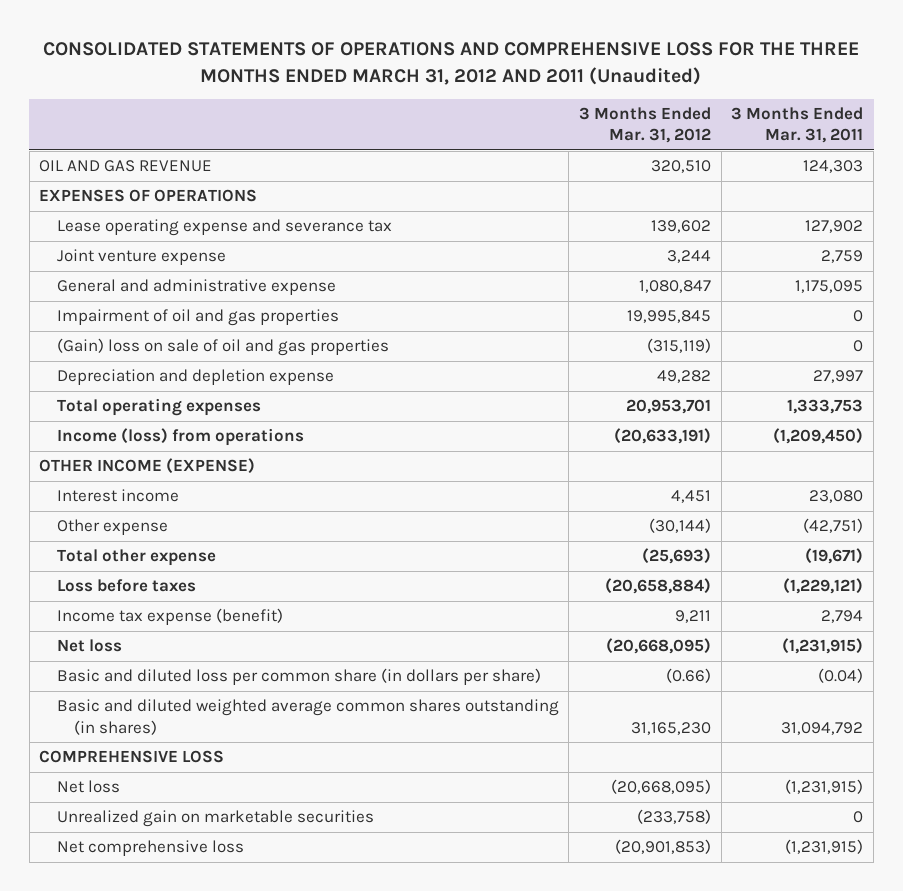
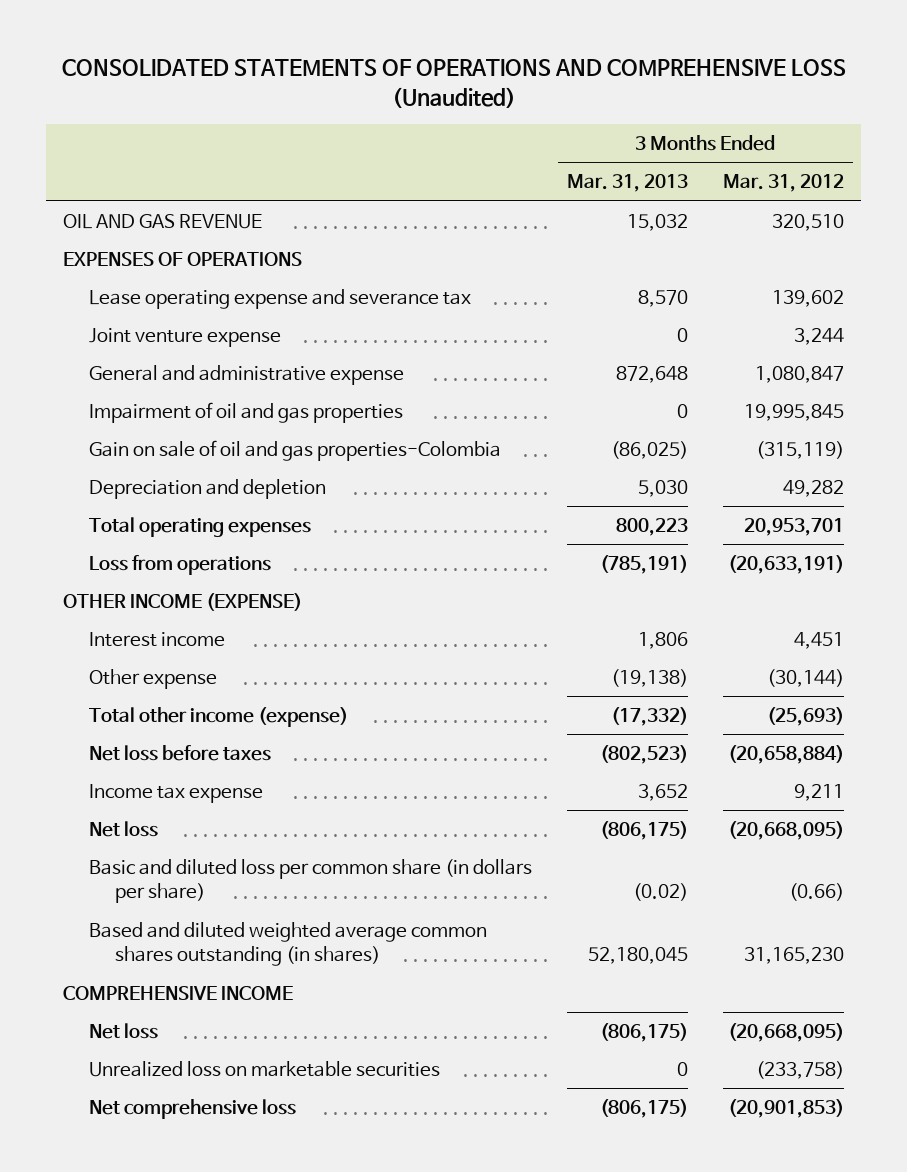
[43,42,860,85] CONSOLIDATED STATEMENTS OF OPERATIONS AND COMPREHENSIVE LOSS FOR THE THREE MONTHS ENDED MARCH 31, 2012 AND 2011 (Unaudited) -> [61,59,846,108] CONSOLIDATED STATEMENTS OF OPERATIONS AND COMPREHENSIVE LOSS (Unaudited)
[731,106,864,144] 3 Months Ended Mar. 31, 2011 -> none
none -> [566,174,688,193] Mar. 31, 2013
[56,338,389,357] (Gain) loss on sale of oil and gas properties -> [88,440,501,462] Gain on sale of oil and gas properties-Colombia
[56,369,334,386] Depreciation and depletion expense -> [88,479,326,500] Depreciation and depletion
[56,428,304,447] Income (loss) from operations -> [88,555,271,576] Loss from operations
[56,549,216,567] Total other expense -> [88,707,348,728] Total other income (expense)
[56,579,196,593] Loss before taxes -> [88,745,271,762] Net loss before taxes
[56,608,283,626] Income tax expense (benefit) -> [88,784,263,804] Income tax expense
[56,699,559,735] Basic and diluted weighted average common shares outstanding (in shares) -> [88,922,487,967] Based and diluted weighted average common shares outstanding (in shares)
[39,750,225,764] COMPREHENSIVE LOSS -> [63,986,294,1001] COMPREHENSIVE INCOME
[56,810,374,828] Unrealized gain on marketable securities -> [88,1061,440,1078] Unrealized loss on marketable securities

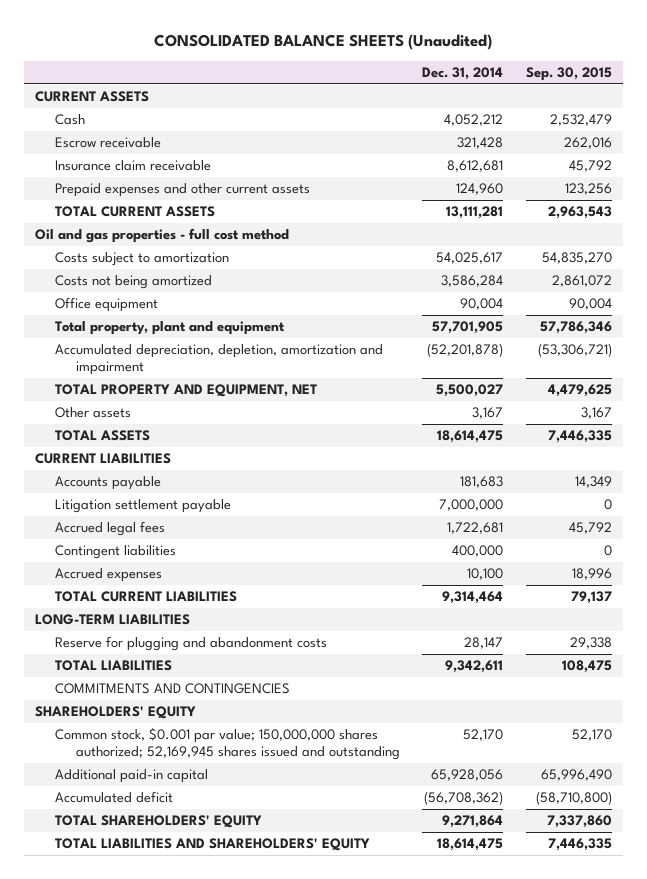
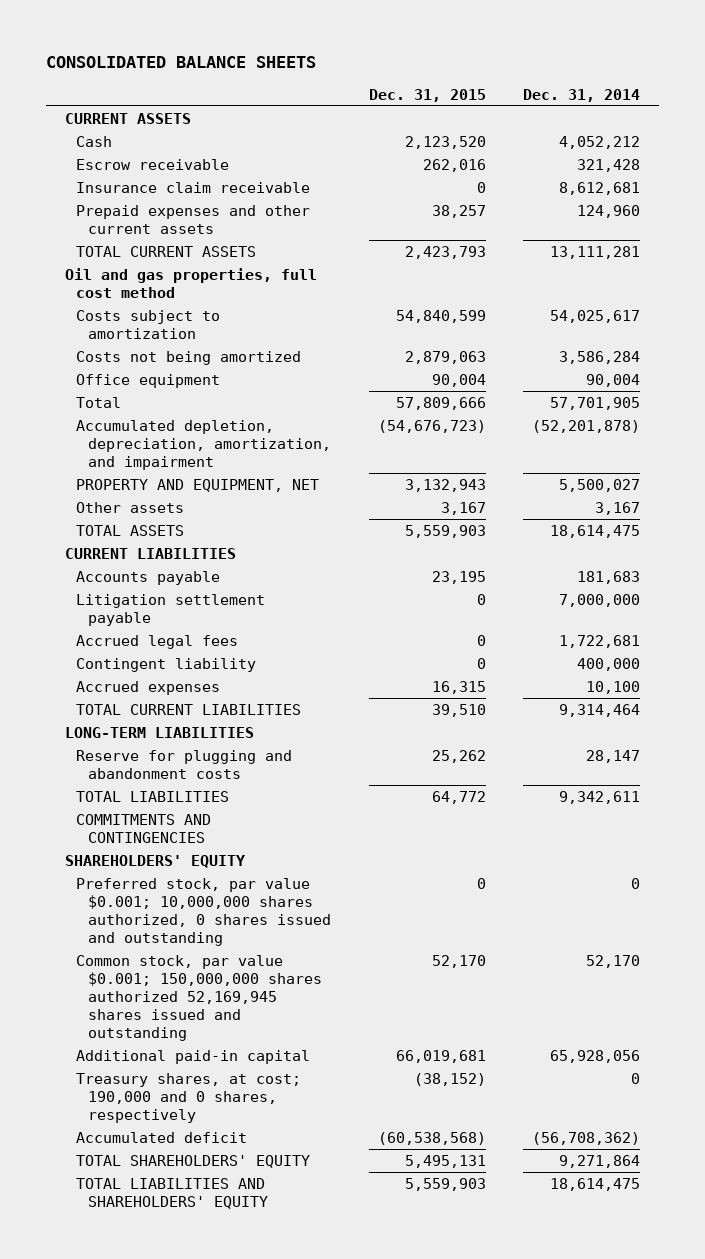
[154,34,493,51] CONSOLIDATED BALANCE SHEETS (Unaudited) -> [45,56,316,69] CONSOLIDATED BALANCE SHEETS
[525,67,612,82] Sep. 30, 2015 -> none
none -> [368,88,486,102] Dec. 31, 2015
[35,228,290,244] Oil and gas properties - full cost method -> [64,267,317,298] Oil and gas properties, full cost method
[55,321,286,336] Total property, plant and equipment -> [76,396,122,408] Total
[55,344,384,376] Accumulated depreciation, depletion, amortization and impairment -> [76,419,332,470] Accumulated depletion, depreciation, amortization, and impairment
[55,384,318,398] TOTAL PROPERTY AND EQUIPMENT, NET -> [76,478,320,492] PROPERTY AND EQUIPMENT, NET
[55,545,177,560] Contingent liabilities -> [76,657,257,672] Contingent liability
none -> [76,877,332,946] Preferred stock, par value $0.001; 10,000,000 shares authorized, 0 shares issued and outstanding
[55,727,400,761] Common stock, $0.001 par value; 150,000,000 shares authorized; 52,169,945 shares issued and outstanding -> [76,954,323,1041] Common stock, par value $0.001; 150,000,000 shares authorized 52,169,945 shares issued and outstanding
none -> [76,1072,302,1123] Treasury shares, at cost; 190,000 and 0 shares, respectively

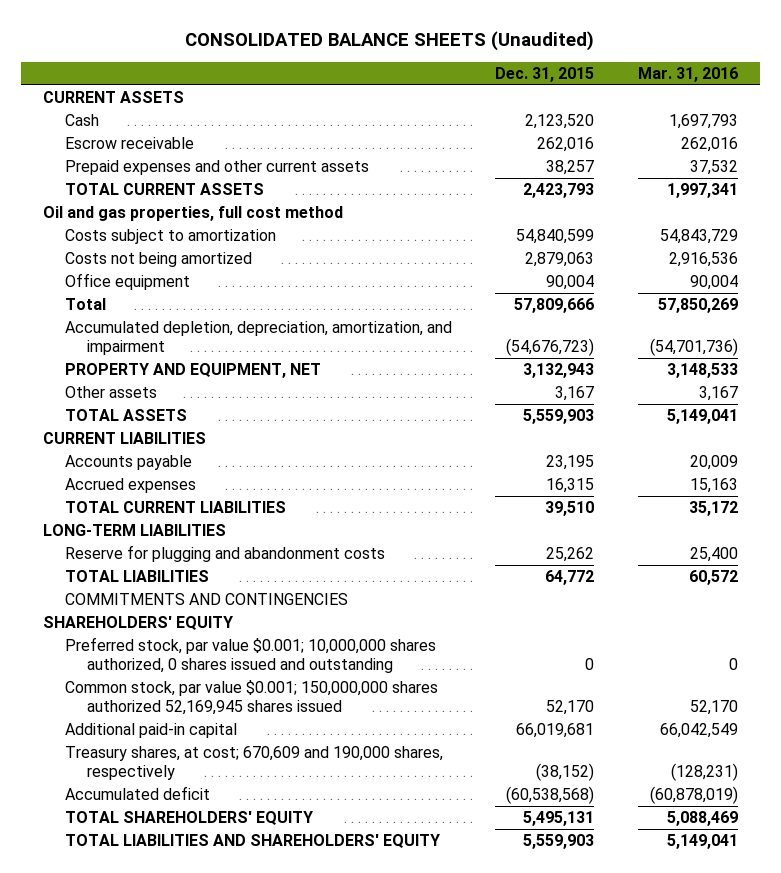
[45,56,316,69] CONSOLIDATED BALANCE SHEETS -> [185,30,595,51] CONSOLIDATED BALANCE SHEETS (Unaudited)
[523,88,641,102] Dec. 31, 2014 -> none
none -> [637,67,738,83] Mar. 31, 2016
[76,181,311,193] Insurance claim receivable -> none
[76,593,266,626] Litigation settlement payable -> none
[76,634,239,649] Accrued legal fees -> none
[76,657,257,672] Contingent liability -> none
[76,954,323,1041] Common stock, par value $0.001; 150,000,000 shares authorized 52,169,945 shares issued and outstanding -> [64,680,438,716] Common stock, par value $0.001; 150,000,000 shares authorized 52,169,945 shares issued
[76,1072,302,1123] Treasury shares, at cost; 190,000 and 0 shares, respectively -> [64,746,443,781] Treasury shares, at cost; 670,609 and 190,000 shares, respectively

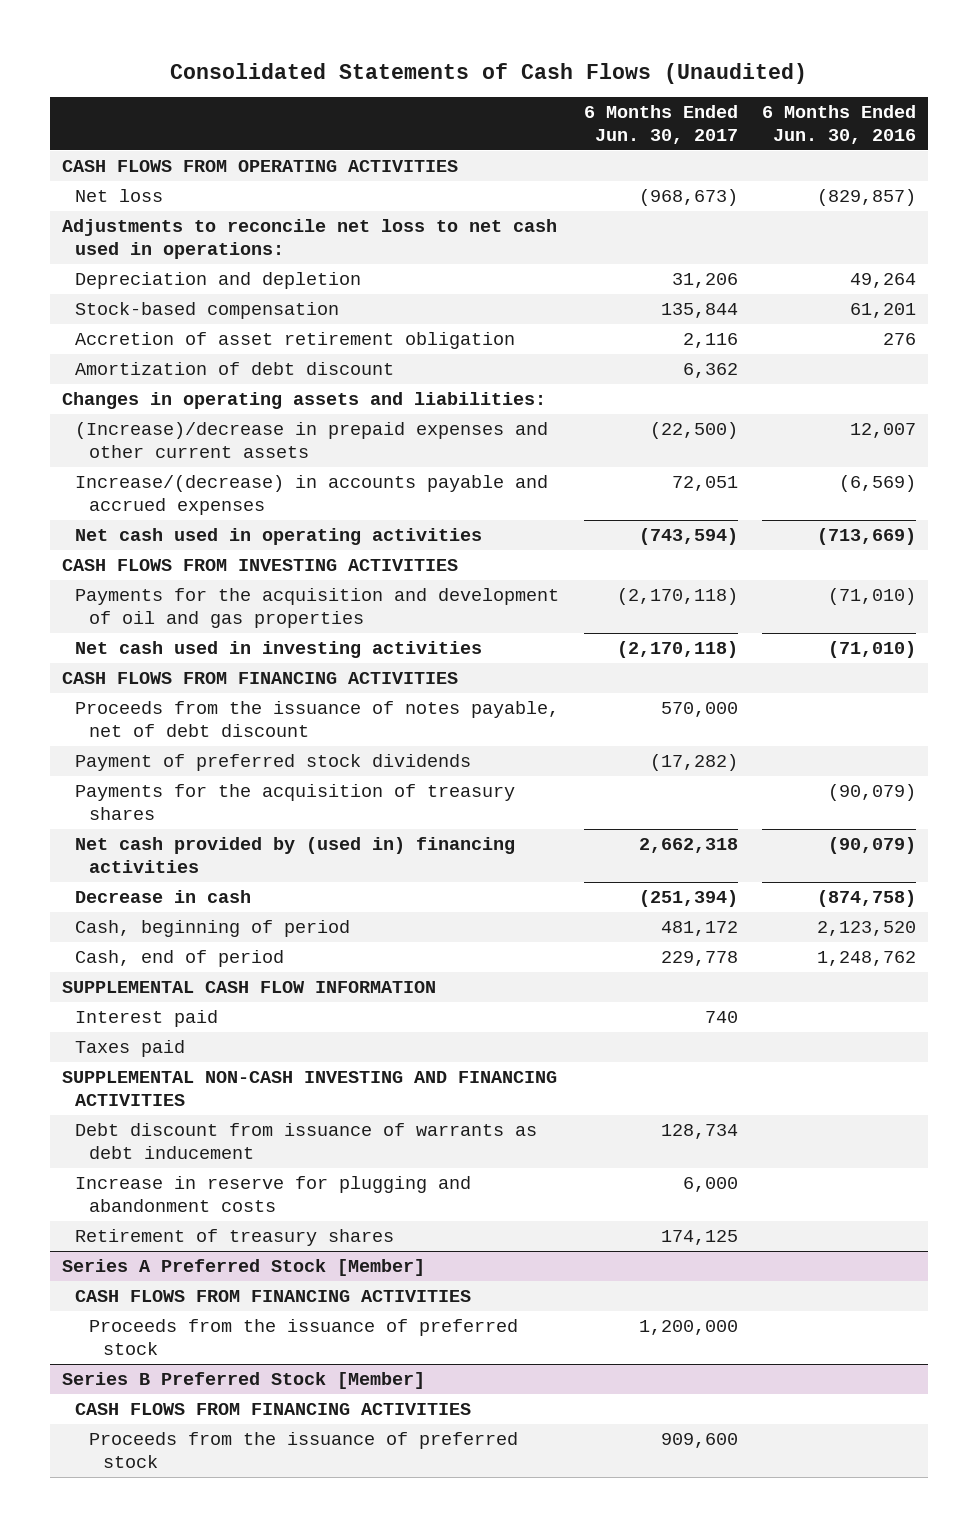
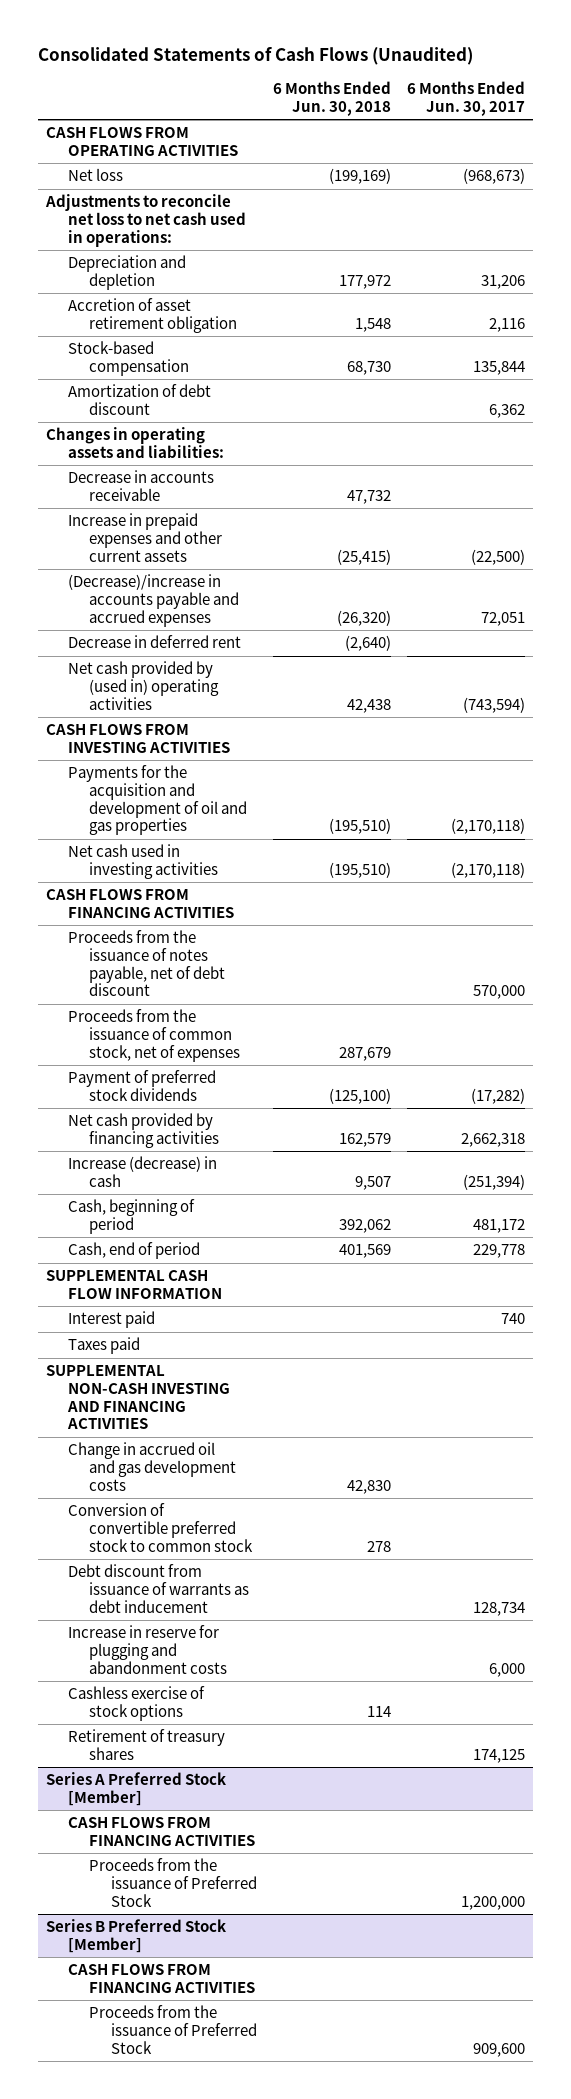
[761,105,916,145] 6 Months Ended Jun. 30, 2016 -> none
none -> [273,80,392,116] 6 Months Ended Jun. 30, 2018
[75,302,340,320] Stock-based compensation -> [67,341,190,376] Stock-based compensation
none -> [67,470,214,501] Decrease in accounts receivable
[75,422,549,459] (Increase)/decrease in prepaid expenses and other current assets -> [67,513,223,562] Increase in prepaid expenses and other current assets
[75,475,549,516] Increase/(decrease) in accounts payable and accrued expenses -> [67,574,240,627] (Decrease)/increase in accounts payable and accrued expenses
none -> [67,635,241,649] Decrease in deferred rent
[75,528,483,546] Net cash used in operating activities -> [67,661,220,710] Net cash provided by (used in) operating activities
none -> [67,1009,241,1062] Proceeds from the issuance of common stock, net of expenses
[75,784,516,821] Payments for the acquisition of treasury shares -> none
[75,837,516,874] Net cash provided by (used in) financing activities -> [67,1113,220,1148] Net cash provided by financing activities
[75,890,252,904] Decrease in cash -> [67,1156,217,1187] Increase (decrease) in cash
none -> [67,1442,237,1491] Change in accrued oil and gas development costs
none -> [67,1503,254,1552] Conversion of convertible preferred stock to common stock
none -> [67,1686,205,1721] Cashless exercise of stock options
[89,1319,519,1356] Proceeds from the issuance of preferred stock -> [89,1858,257,1907] Proceeds from the issuance of Preferred Stock
[89,1432,519,1469] Proceeds from the issuance of preferred stock -> [89,2005,257,2054] Proceeds from the issuance of Preferred Stock

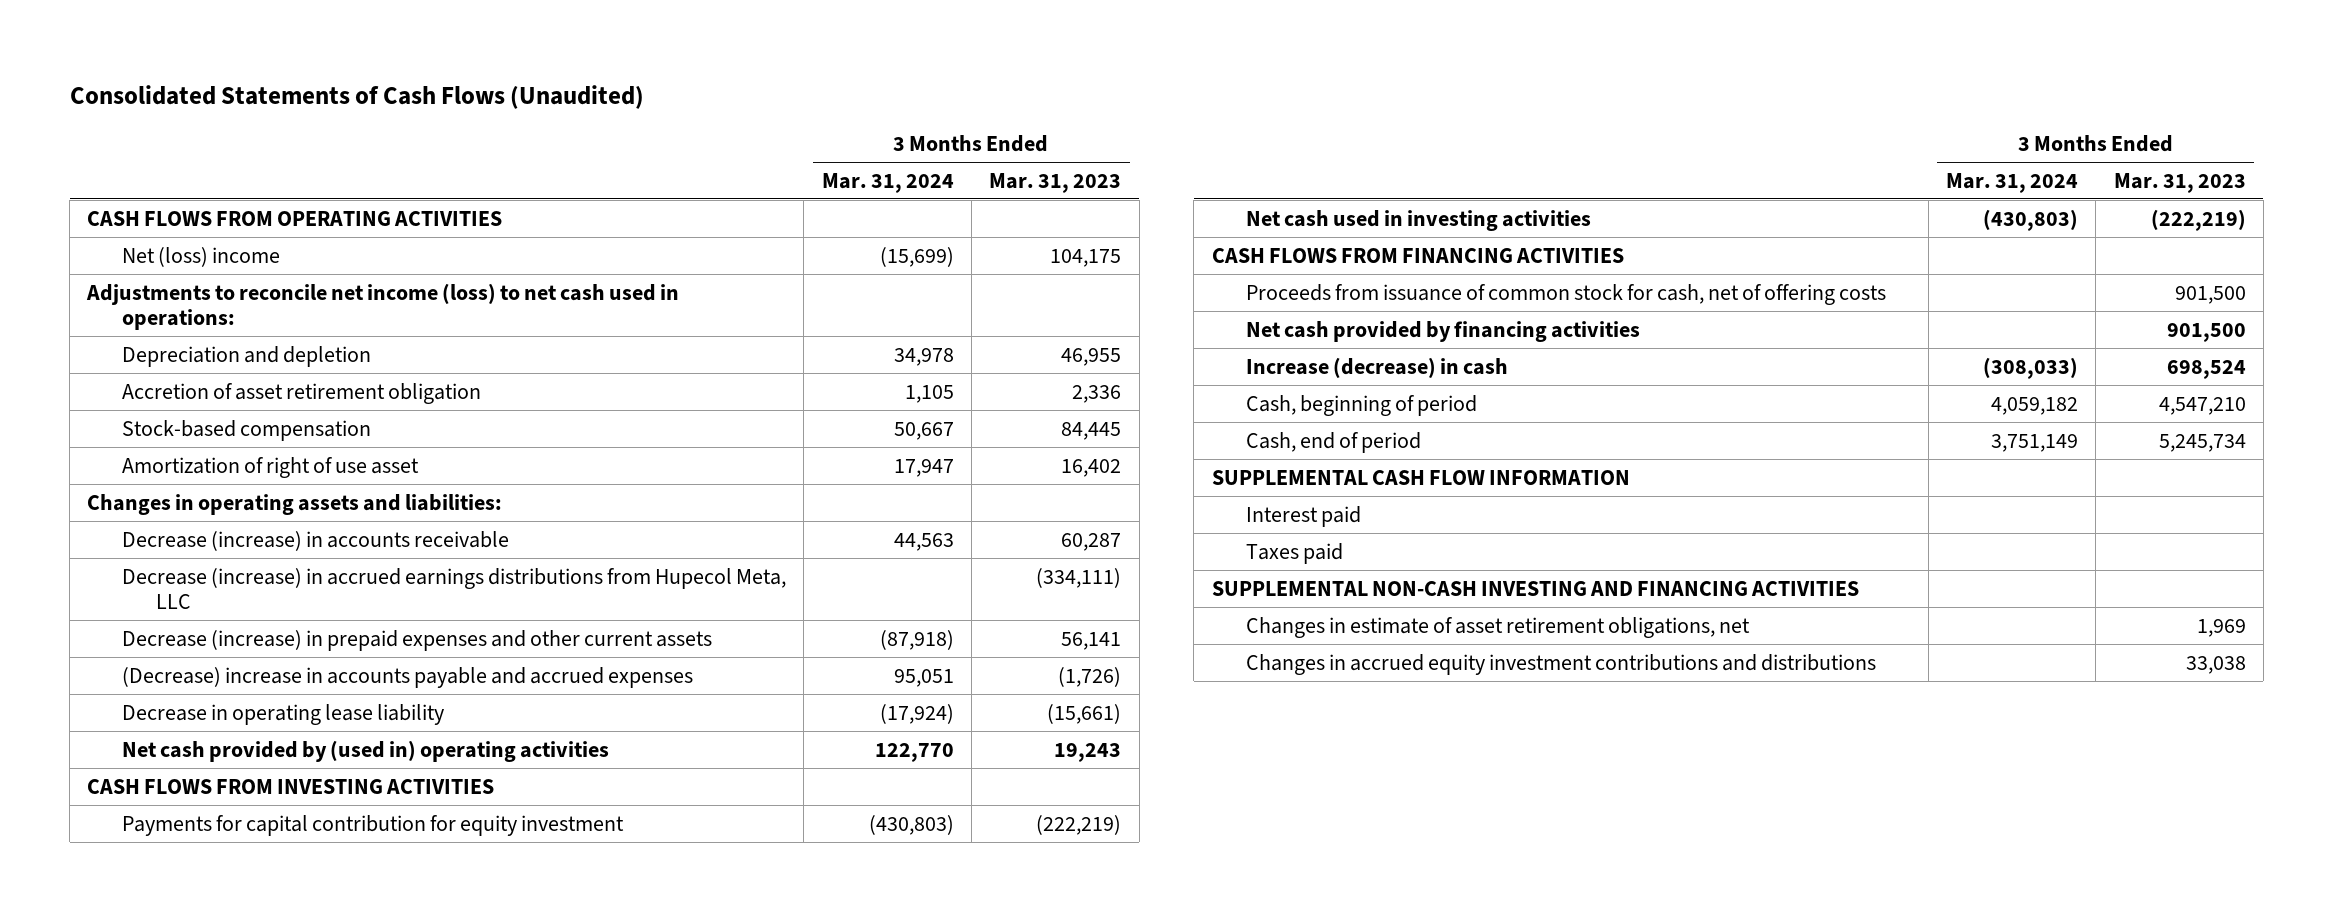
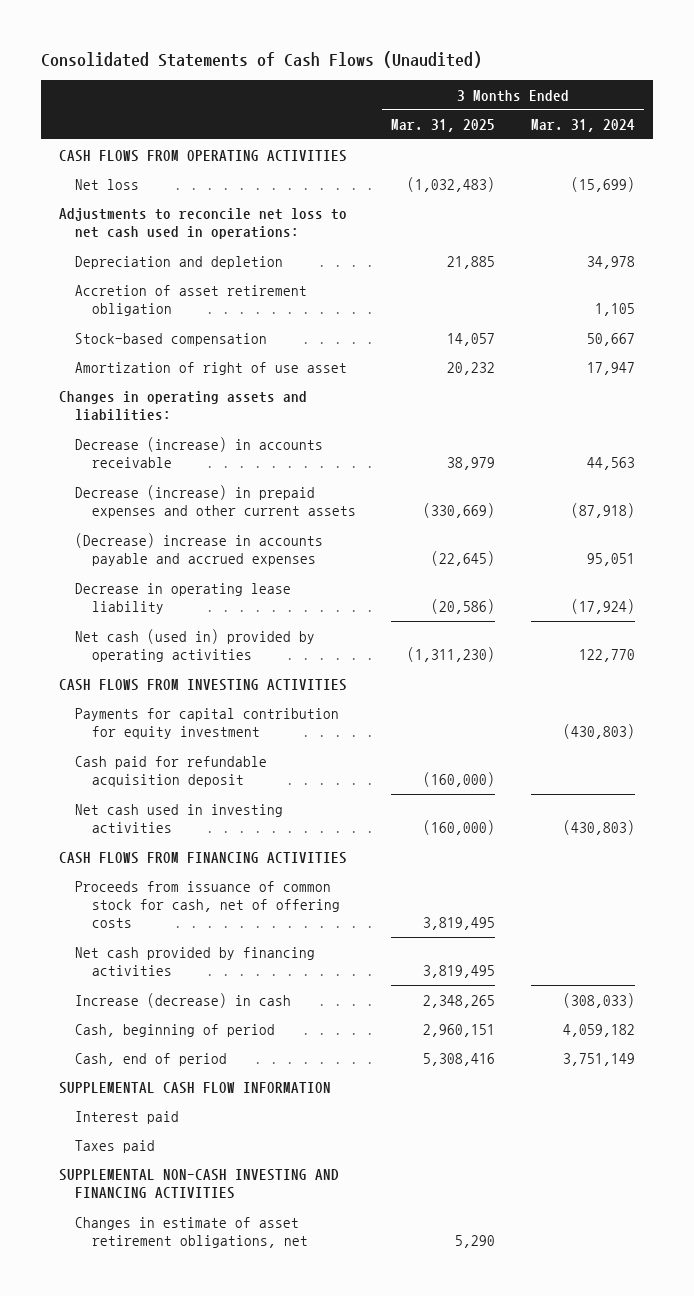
[989,172,1122,193] Mar. 31, 2023 -> none
none -> [391,119,496,133] Mar. 31, 2025
[121,246,280,267] Net (loss) income -> [75,178,140,190] Net loss
[86,282,680,331] Adjustments to reconcile net income (loss) to net cash used in operations: -> [58,207,347,239] Adjustments to reconcile net loss to net cash used in operations:
[121,567,786,610] Decrease (increase) in accrued earnings distributions from Hupecol Meta, LLC -> none
[121,739,609,762] Net cash provided by (used in) operating activities -> [75,628,316,662] Net cash (used in) provided by operating activities
none -> [75,755,268,787] Cash paid for refundable acquisition deposit
[1246,653,1877,675] Changes in accrued equity investment contributions and distributions -> none

